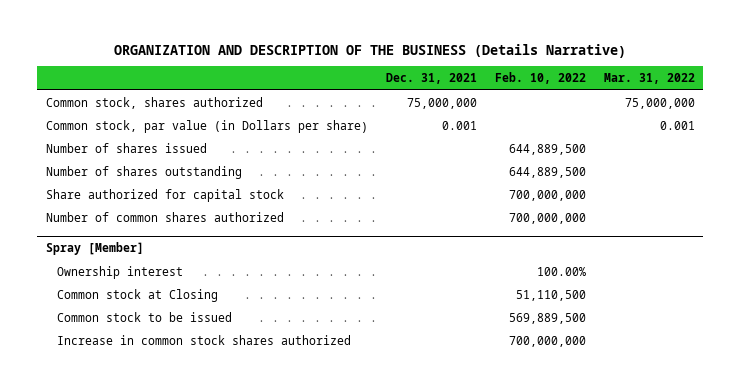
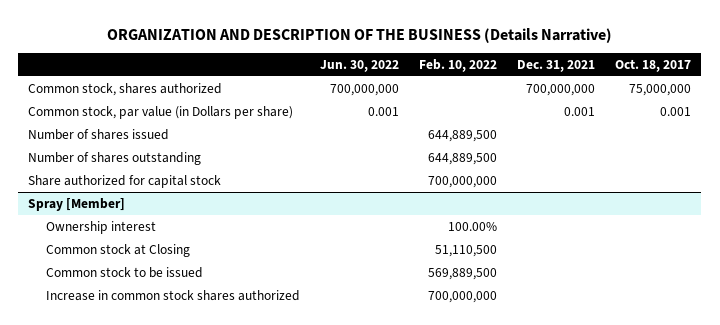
[603,73,695,85] Mar. 31, 2022 -> none
none -> [319,60,399,73] Jun. 30, 2022
none -> [615,59,692,73] Oct. 18, 2017
[406,97,477,109] 75,000,000 -> [526,83,596,96] 700,000,000
[45,211,284,222] Number of common shares authorized -> none

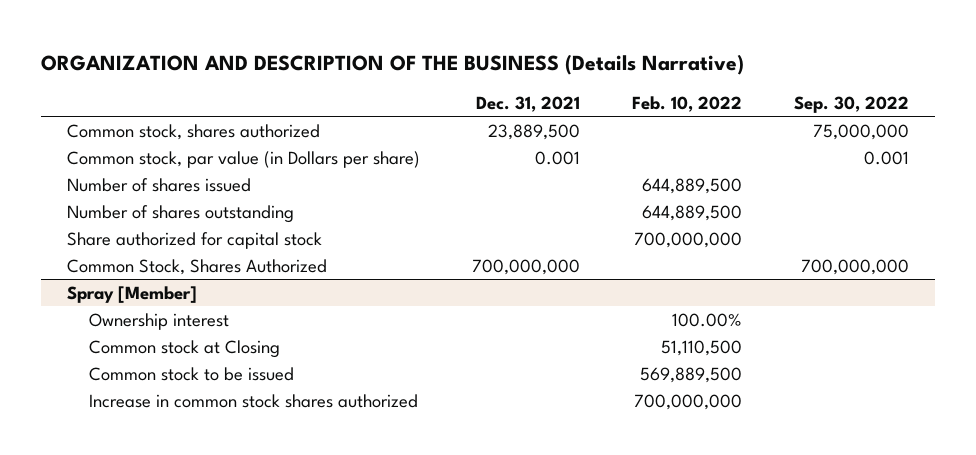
[319,60,399,73] Jun. 30, 2022 -> none
[615,59,692,73] Oct. 18, 2017 -> none
none -> [793,95,909,113] Sep. 30, 2022
[526,83,596,96] 700,000,000 -> [487,123,580,140] 23,889,500
none -> [67,258,328,275] Common Stock, Shares Authorized

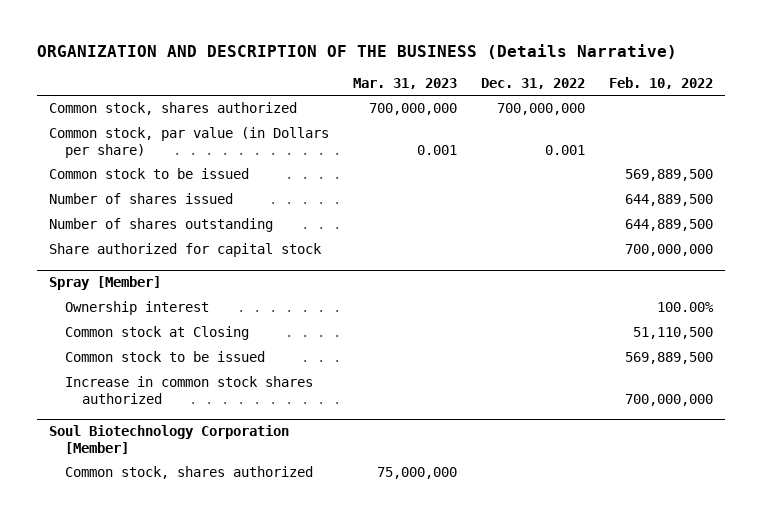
[475,95,580,112] Dec. 31, 2021 -> none
[793,95,909,113] Sep. 30, 2022 -> none
none -> [352,77,457,89] Mar. 31, 2023
none -> [480,77,585,89] Dec. 31, 2022
none -> [48,168,249,180] Common stock to be issued
[67,258,328,275] Common Stock, Shares Authorized -> none
none -> [48,425,289,454] Soul Biotechnology Corporation [Member]
none -> [65,466,314,480] Common stock, shares authorized

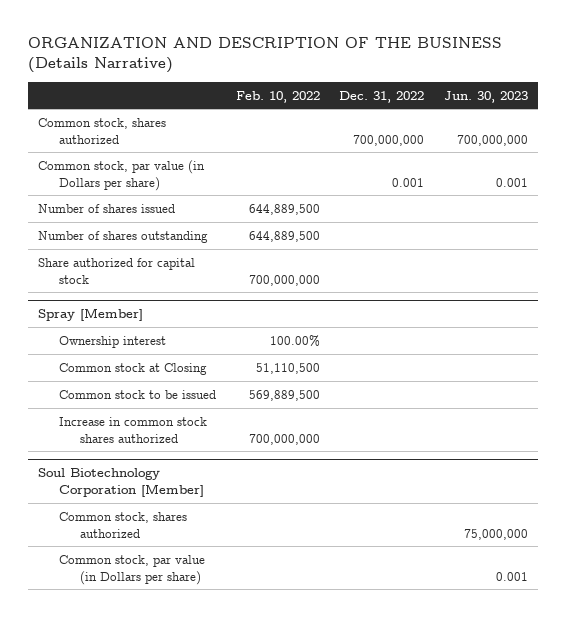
[352,77,457,89] Mar. 31, 2023 -> none
none -> [444,90,529,103] Jun. 30, 2023
[48,168,249,180] Common stock to be issued -> none
none -> [58,554,205,585] Common stock, par value (in Dollars per share)

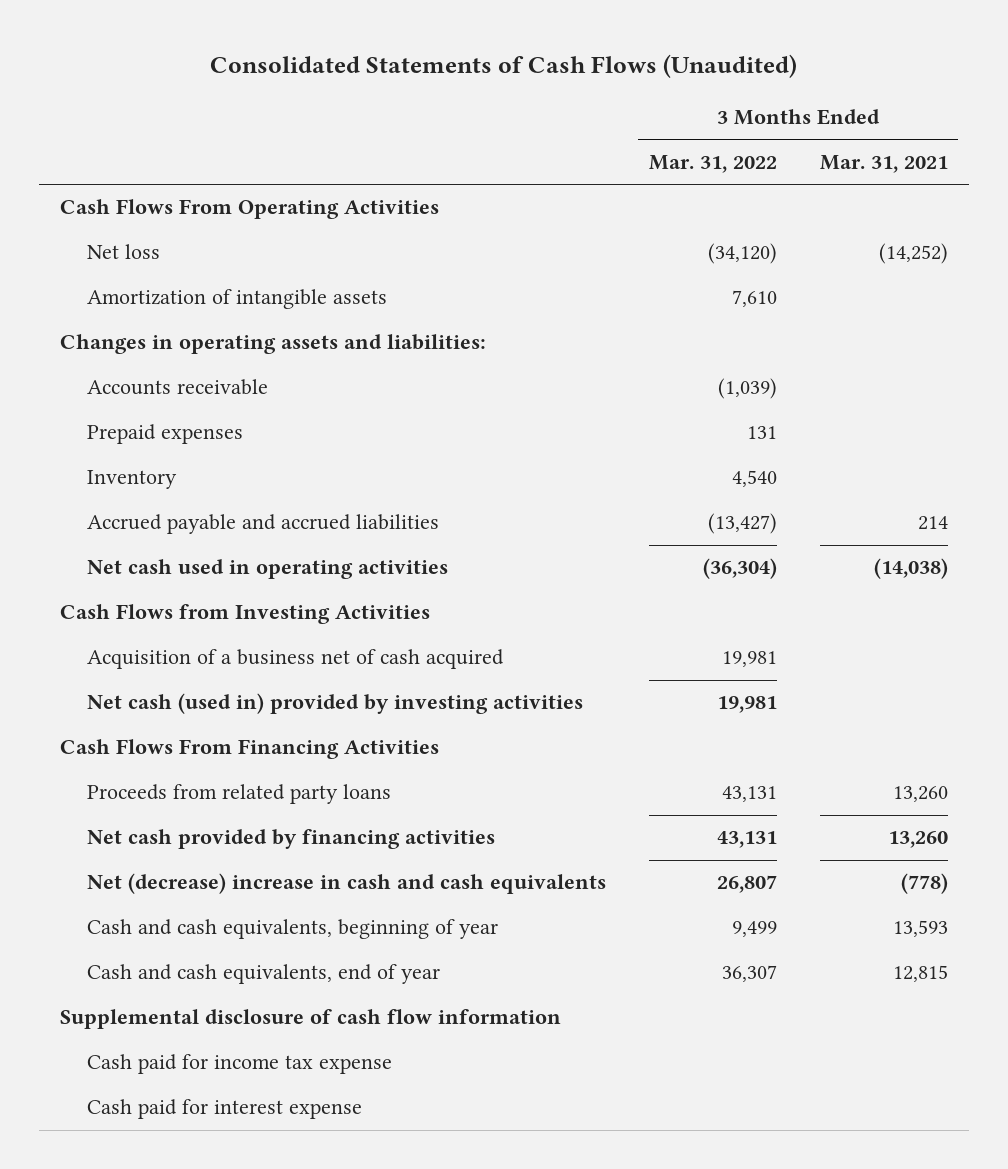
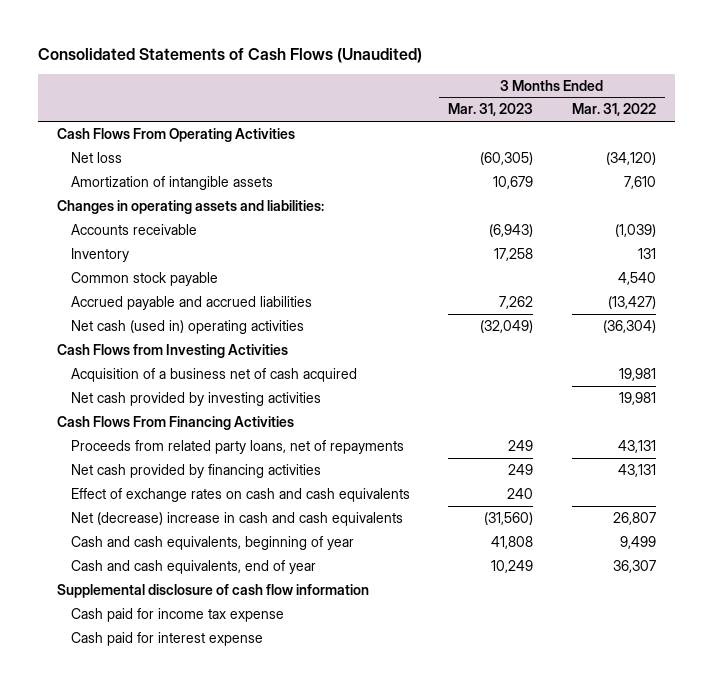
[819,154,948,173] Mar. 31, 2021 -> none
none -> [448,103,534,117] Mar. 31, 2023
[86,424,243,445] Prepaid expenses -> none
[731,470,777,488] 4,540 -> [637,248,656,260] 131
none -> [70,272,218,287] Common stock payable
[86,559,448,580] Net cash used in operating activities -> [70,320,304,335] Net cash (used in) operating activities
[86,693,583,715] Net cash (used in) provided by investing activities -> [70,392,321,407] Net cash provided by investing activities
[86,784,391,805] Proceeds from related party loans -> [70,440,404,455] Proceeds from related party loans, net of repayments
none -> [70,488,410,503] Effect of exchange rates on cash and cash equivalents

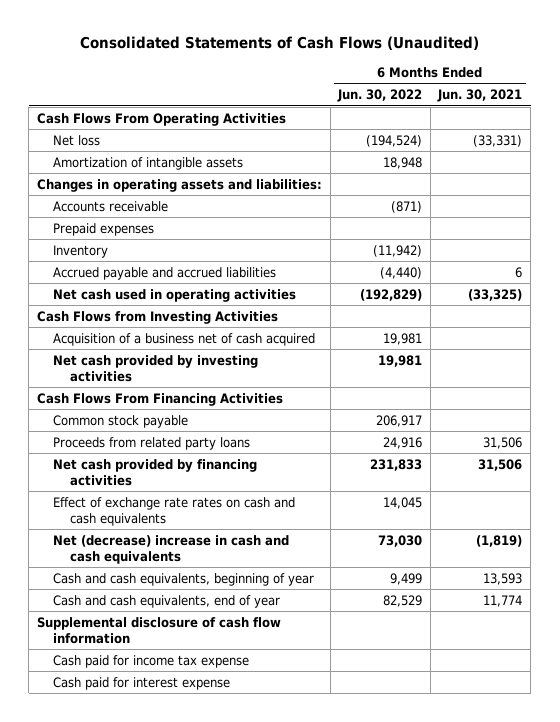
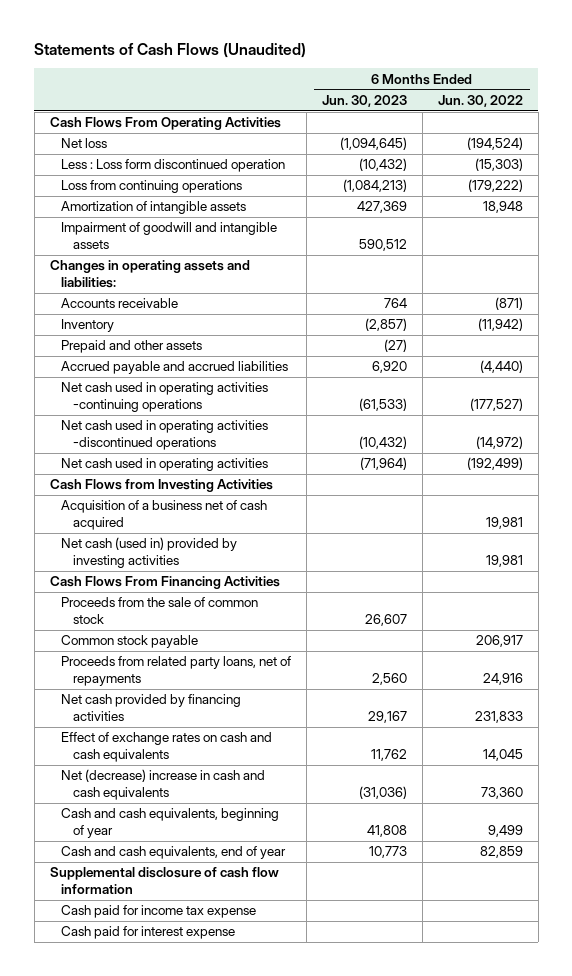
[79,36,479,51] Consolidated Statements of Cash Flows (Unaudited) -> [34,42,307,58] Statements of Cash Flows (Unaudited)
[437,89,523,103] Jun. 30, 2021 -> none
none -> [321,94,407,107] Jun. 30, 2023
none -> [61,159,286,173] Less : Loss form discontinued operation
none -> [61,180,243,194] Loss from continuing operations
none -> [61,222,278,250] Impairment of goodwill and intangible assets
[53,222,155,236] Prepaid expenses -> none
none -> [61,340,203,354] Prepaid and other assets
none -> [61,382,269,413] Net cash used in operating activities -continuing operations
none -> [61,420,269,451] Net cash used in operating activities -discontinued operations
[360,288,423,301] (192,829) -> [466,457,523,471] (192,499)
[53,354,259,382] Net cash provided by investing activities -> [61,537,238,569] Net cash (used in) provided by investing activities
none -> [61,597,259,625] Proceeds from the sale of common stock
[53,436,251,450] Proceeds from related party loans -> [61,656,292,687] Proceeds from related party loans, net of repayments
[53,496,296,526] Effect of exchange rate rates on cash and cash equivalents -> [61,732,273,763] Effect of exchange rates on cash and cash equivalents
[378,534,423,547] 73,030 -> [480,787,523,800] 73,360
[383,594,423,607] 82,529 -> [479,846,523,859] 82,859

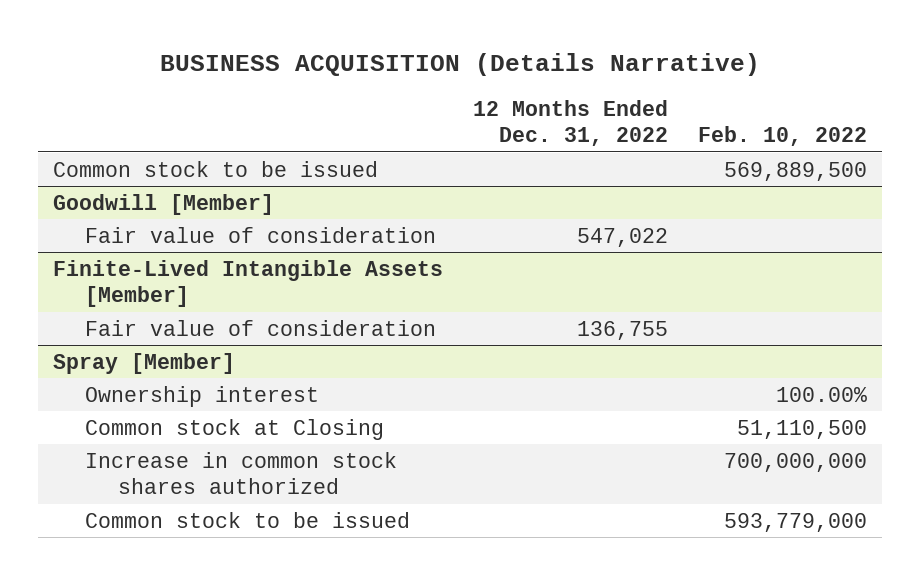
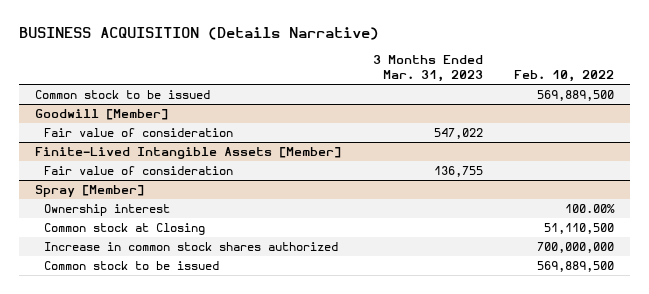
[472,99,668,147] 12 Months Ended Dec. 31, 2022 -> none
none -> [372,55,483,83] 3 Months Ended Mar. 31, 2023
[724,512,868,532] 593,779,000 -> [537,261,615,273] 569,889,500

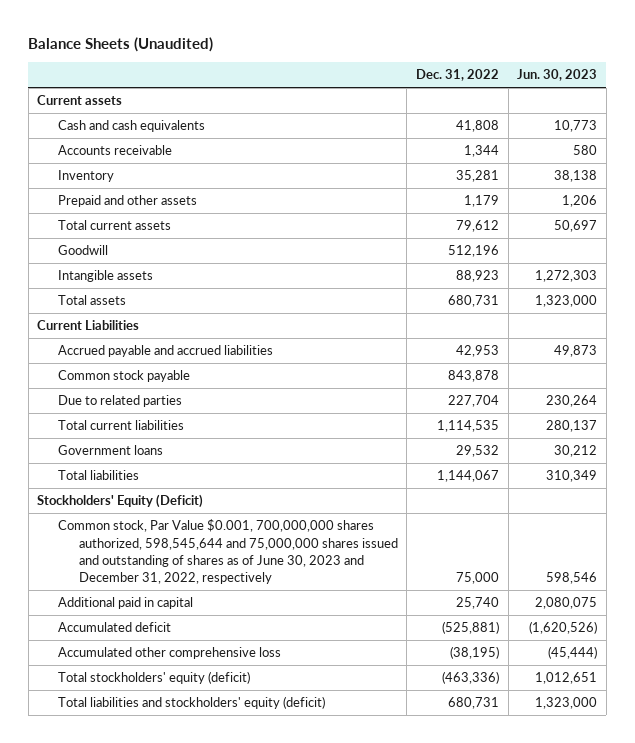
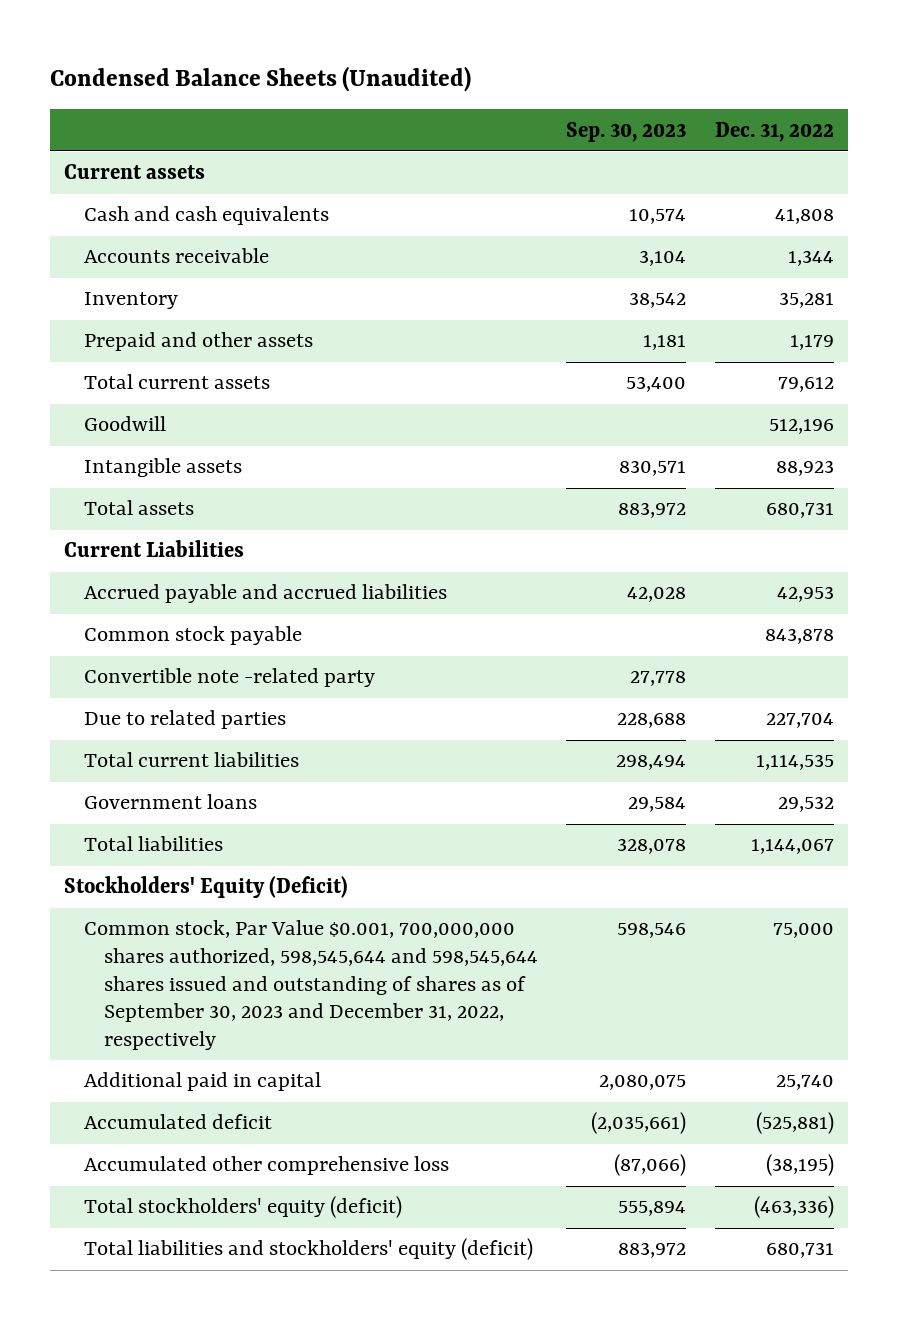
[28,36,214,52] Balance Sheets (Unaudited) -> [49,65,471,92] Condensed Balance Sheets (Unaudited)
[517,69,598,82] Jun. 30, 2023 -> none
none -> [566,121,687,142] Sep. 30, 2023
none -> [83,668,375,688] Convertible note -related party
[58,519,398,584] Common stock, Par Value $0.001, 700,000,000 shares authorized, 598,545,644 and 75,000,000 shares issued and outstanding of shares as of June 30, 2023 and December 31, 2022, respectively -> [83,920,538,1050] Common stock, Par Value $0.001, 700,000,000 shares authorized, 598,545,644 and 598,545,644 shares issued and outstanding of shares as of September 30, 2023 and December 31, 2022, respectively

